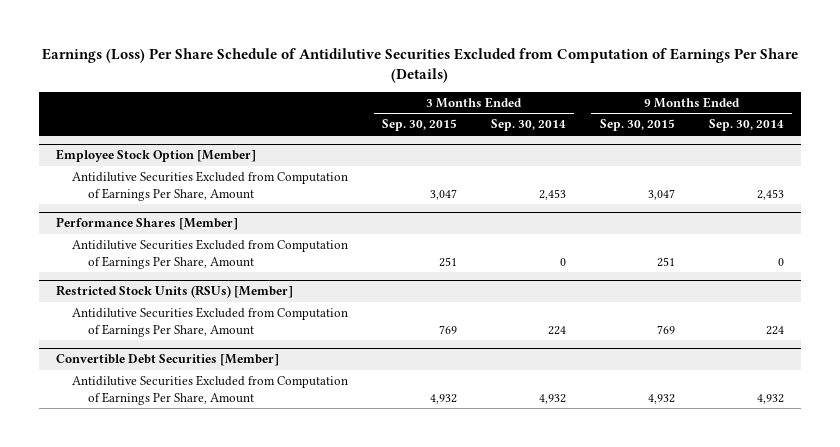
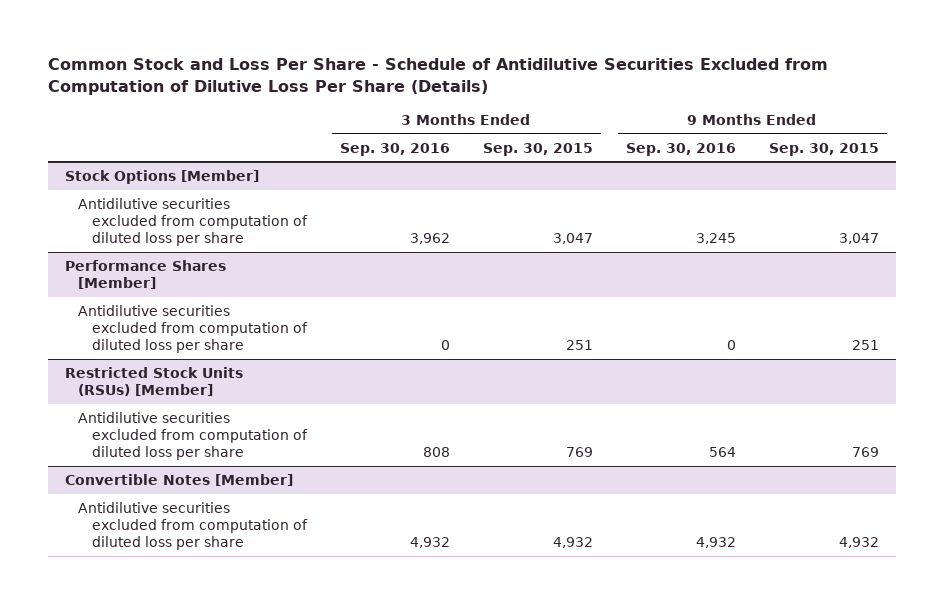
[41,47,798,83] Earnings (Loss) Per Share Schedule of Antidilutive Securities Excluded from Computation of Earnings Per Share (Details) -> [48,57,829,95] Common Stock and Loss Per Share - Schedule of Antidilutive Securities Excluded from Computation of Dilutive Loss Per Share (Details)
[490,119,566,132] Sep. 30, 2014 -> none
[708,119,784,132] Sep. 30, 2014 -> none
none -> [339,142,450,156] Sep. 30, 2016
none -> [625,142,736,156] Sep. 30, 2016
[55,149,256,163] Employee Stock Option [Member] -> [64,170,259,185] Stock Options [Member]
[72,171,349,201] Antidilutive Securities Excluded from Computation of Earnings Per Share, Amount -> [78,198,308,247] Antidilutive securities excluded from computation of diluted loss per share
[72,239,349,269] Antidilutive Securities Excluded from Computation of Earnings Per Share, Amount -> [78,305,308,354] Antidilutive securities excluded from computation of diluted loss per share
[72,307,349,337] Antidilutive Securities Excluded from Computation of Earnings Per Share, Amount -> [78,412,308,461] Antidilutive securities excluded from computation of diluted loss per share
[55,354,279,367] Convertible Debt Securities [Member] -> [64,474,293,487] Convertible Notes [Member]
[72,375,349,405] Antidilutive Securities Excluded from Computation of Earnings Per Share, Amount -> [78,502,308,551] Antidilutive securities excluded from computation of diluted loss per share

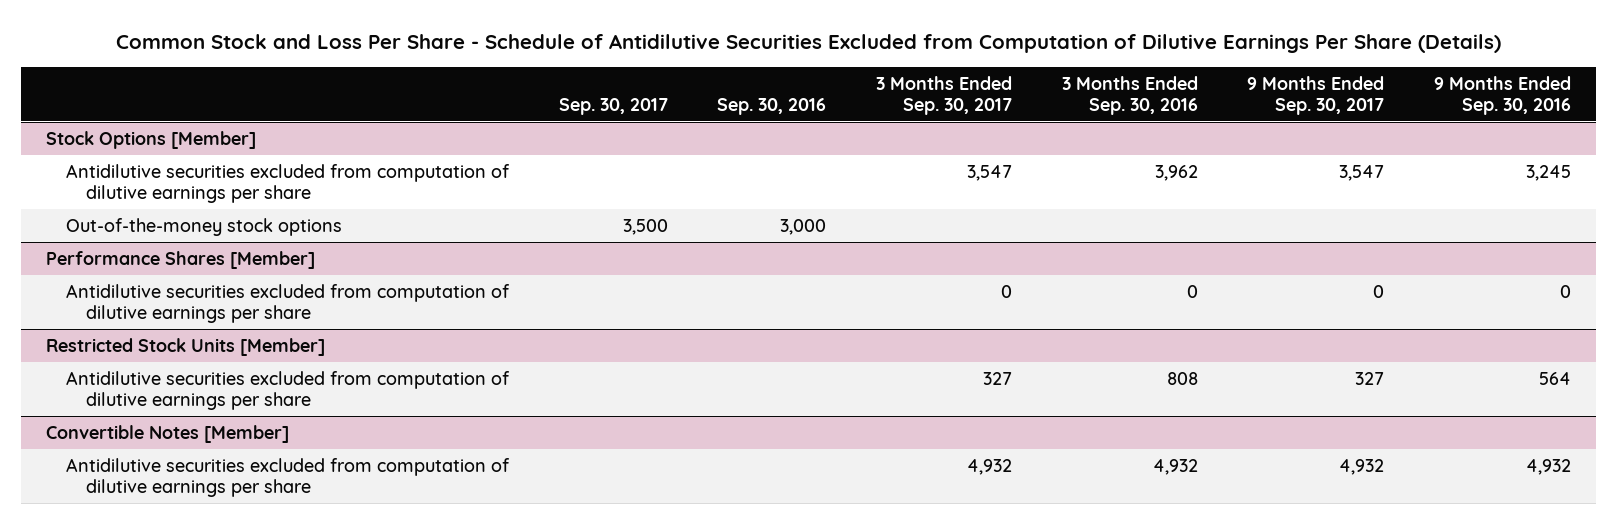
[48,57,829,95] Common Stock and Loss Per Share - Schedule of Antidilutive Securities Excluded from Computation of Dilutive Loss Per Share (Details) -> [115,34,1501,54] Common Stock and Loss Per Share - Schedule of Antidilutive Securities Excluded from Computation of Dilutive Earnings Per Share (Details)
[482,142,593,156] Sep. 30, 2015 -> none
[768,142,879,156] Sep. 30, 2015 -> none
none -> [558,97,668,115] Sep. 30, 2017
none -> [717,97,827,115] Sep. 30, 2016
none -> [875,75,1012,115] 3 Months Ended Sep. 30, 2017
none -> [1247,75,1385,115] 9 Months Ended Sep. 30, 2017
[78,198,308,247] Antidilutive securities excluded from computation of diluted loss per share -> [66,163,511,203] Antidilutive securities excluded from computation of dilutive earnings per share
none -> [66,217,343,236] Out-of-the-money stock options
[78,305,308,354] Antidilutive securities excluded from computation of diluted loss per share -> [66,283,511,323] Antidilutive securities excluded from computation of dilutive earnings per share
[64,367,243,397] Restricted Stock Units (RSUs) [Member] -> [46,337,326,356] Restricted Stock Units [Member]
[78,412,308,461] Antidilutive securities excluded from computation of diluted loss per share -> [66,370,511,410] Antidilutive securities excluded from computation of dilutive earnings per share
[78,502,308,551] Antidilutive securities excluded from computation of diluted loss per share -> [66,457,511,497] Antidilutive securities excluded from computation of dilutive earnings per share

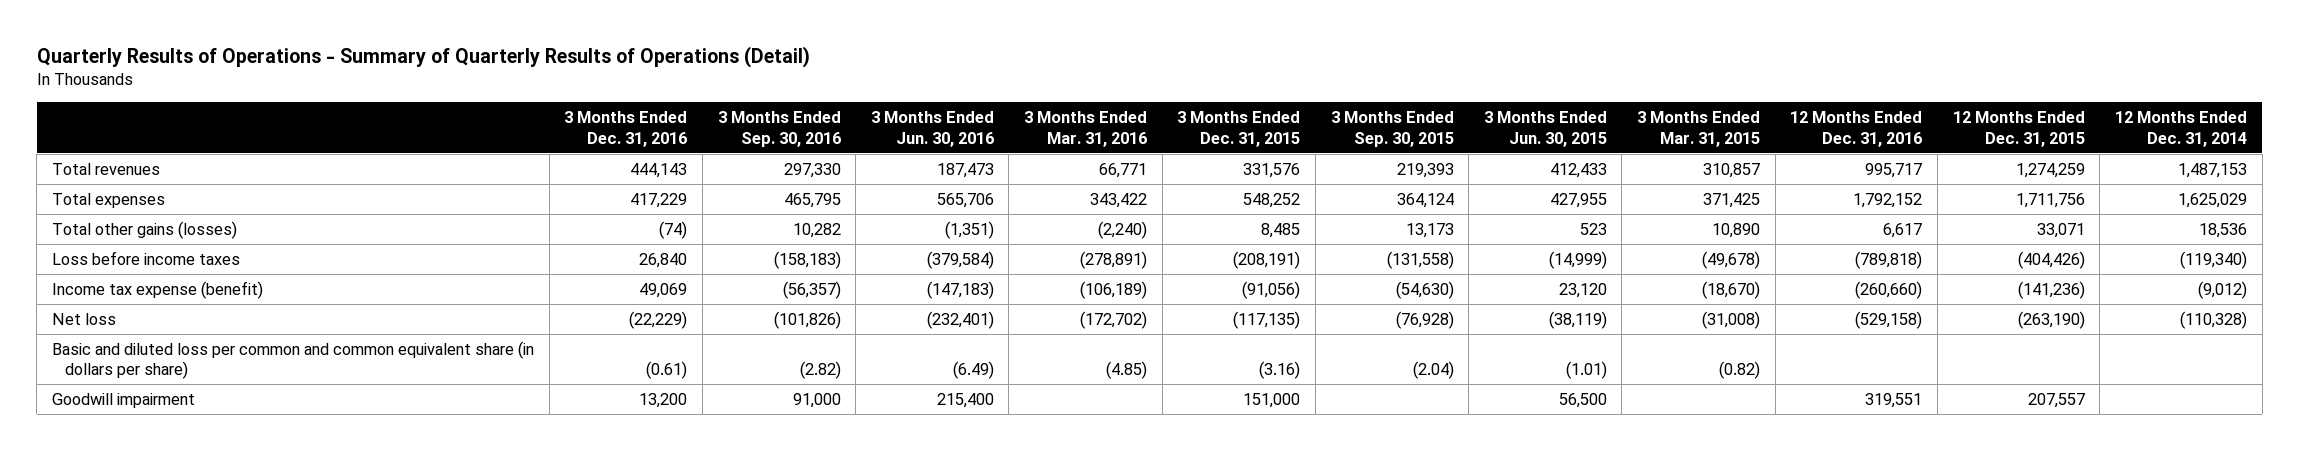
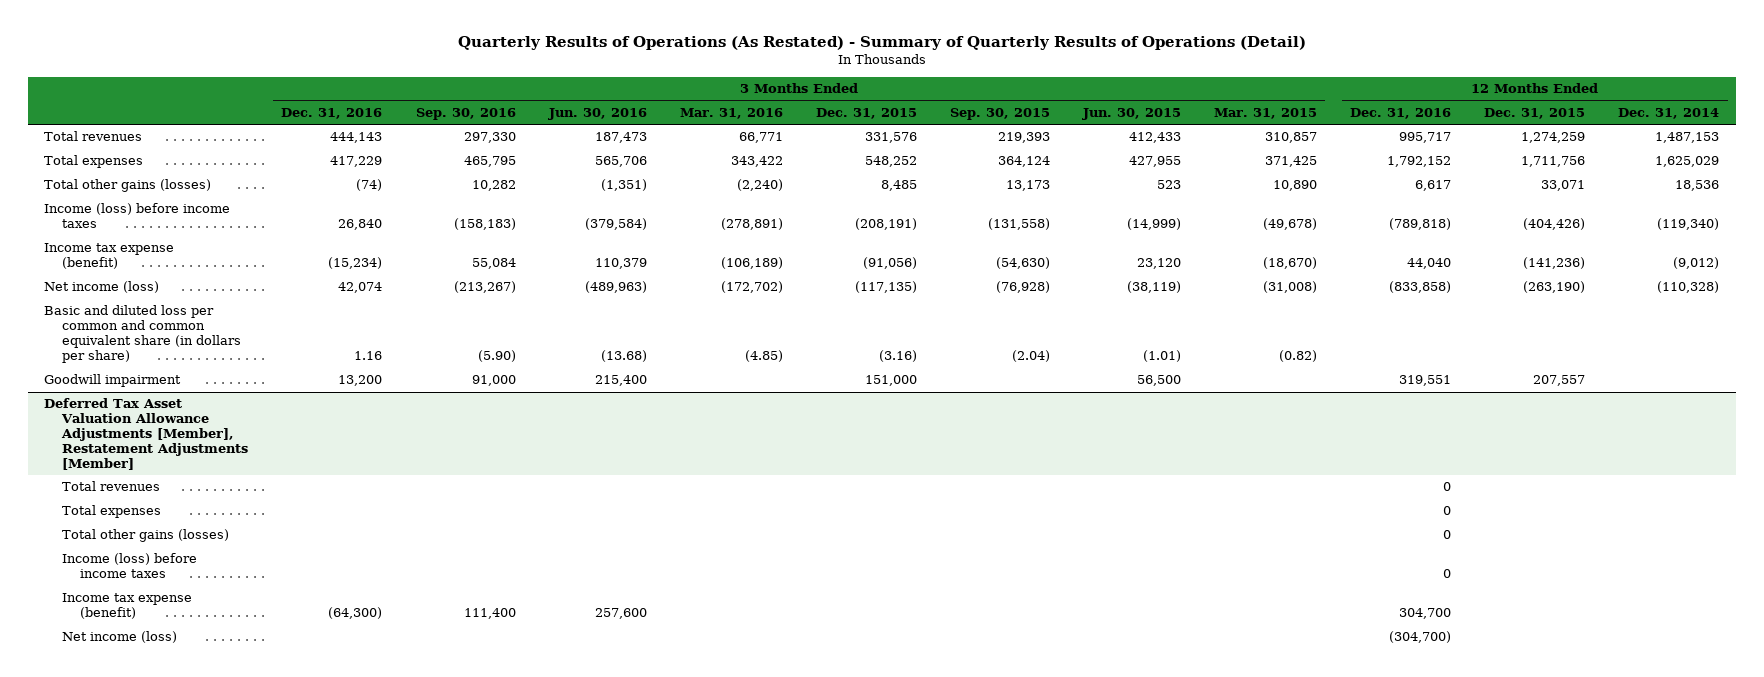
[36,45,810,68] Quarterly Results of Operations - Summary of Quarterly Results of Operations (Detail) -> [457,36,1306,51] Quarterly Results of Operations (As Restated) - Summary of Quarterly Results of Operations (Detail)
[51,250,240,265] Loss before income taxes -> [44,203,231,229] Income (loss) before income taxes
[639,282,688,298] 49,069 -> [328,257,383,270] (15,234)
[782,280,841,299] (56,357) -> [471,258,516,270] 55,084
[926,280,994,299] (147,183) -> [594,258,647,270] 110,379
[1855,280,1923,299] (260,660) -> [1407,258,1452,270] 44,040
[51,312,116,325] Net loss -> [44,281,160,294] Net income (loss)
[629,310,688,329] (22,229) -> [338,282,383,294] 42,074
[773,310,841,329] (101,826) -> [453,281,516,294] (213,267)
[926,310,994,329] (232,401) -> [584,281,647,294] (489,963)
[1855,310,1923,329] (529,158) -> [1389,281,1452,294] (833,858)
[646,361,688,380] (0.61) -> [354,351,383,361] 1.16
[799,361,841,380] (2.82) -> [477,350,516,363] (5.90)
[952,361,994,380] (6.49) -> [600,350,647,363] (13.68)
none -> [44,398,249,471] Deferred Tax Asset Valuation Allowance Adjustments [Member], Restatement Adjustments [Member]
none -> [62,481,161,492] Total revenues
none -> [62,505,162,519] Total expenses
none -> [62,529,230,543] Total other gains (losses)
none -> [62,553,198,579] Income (loss) before income taxes
none -> [62,593,193,620] Income tax expense (benefit)
none -> [62,631,178,644] Net income (loss)

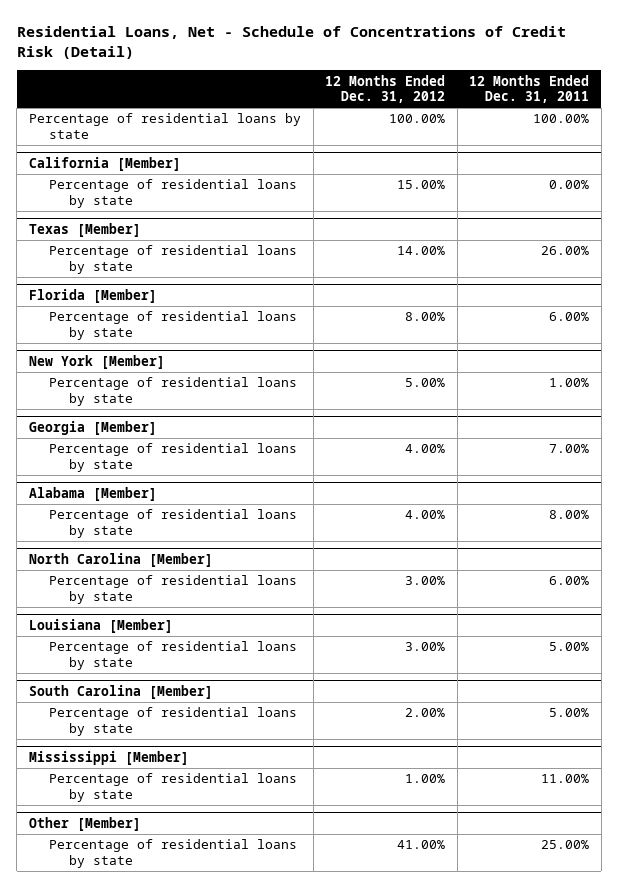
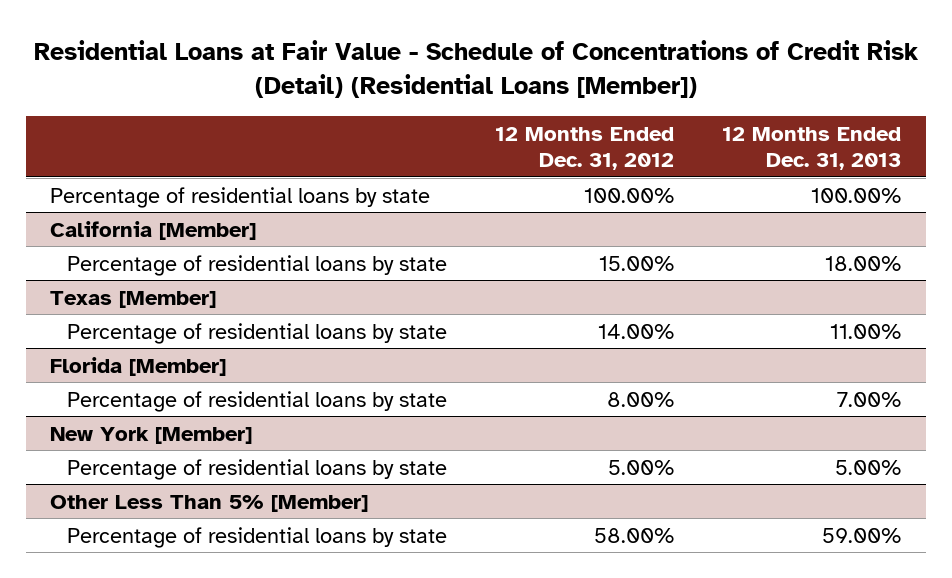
[16,26,566,60] Residential Loans, Net - Schedule of Concentrations of Credit Risk (Detail) -> [33,40,919,99] Residential Loans at Fair Value - Schedule of Concentrations of Credit Risk (Detail) (Residential Loans [Member])
[469,74,590,104] 12 Months Ended Dec. 31, 2011 -> none
none -> [722,126,902,170] 12 Months Ended Dec. 31, 2013
[29,421,158,436] Georgia [Member] -> none
[29,487,158,502] Alabama [Member] -> none
[48,509,297,539] Percentage of residential loans by state -> none
[29,553,214,568] North Carolina [Member] -> none
[48,575,297,605] Percentage of residential loans by state -> none
[29,619,174,634] Louisiana [Member] -> none
[48,641,297,671] Percentage of residential loans by state -> none
[29,685,214,700] South Carolina [Member] -> none
[48,707,297,737] Percentage of residential loans by state -> none
[29,751,190,766] Mississippi [Member] -> none
[48,773,297,803] Percentage of residential loans by state -> none
[29,817,142,832] Other [Member] -> none
[48,839,297,869] Percentage of residential loans by state -> none
none -> [50,494,369,512] Other Less Than 5% [Member]
[405,444,446,454] 4.00% -> [594,527,675,543] 58.00%

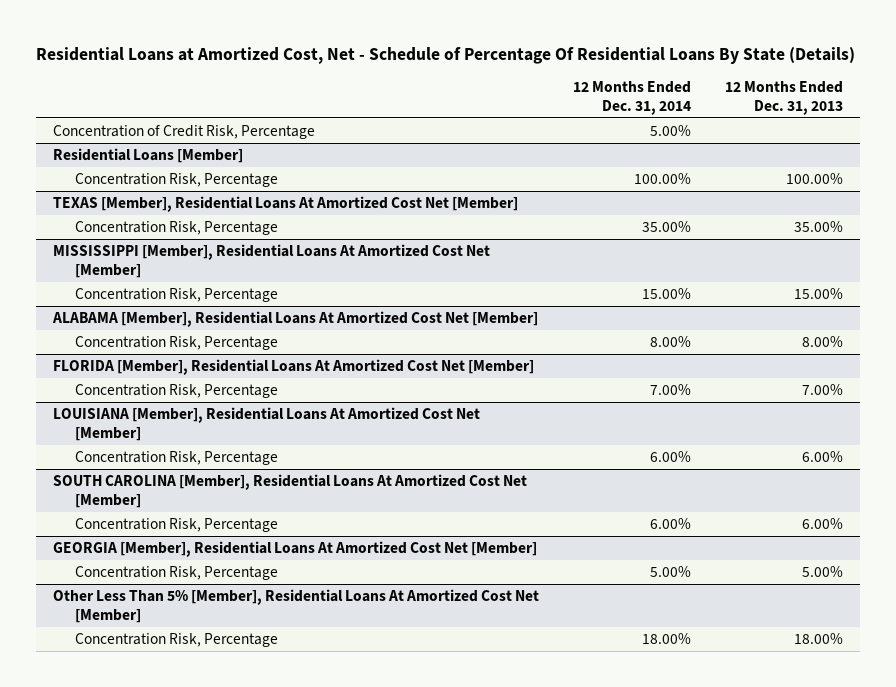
[33,40,919,99] Residential Loans at Fair Value - Schedule of Concentrations of Credit Risk (Detail) (Residential Loans [Member]) -> [36,46,856,64] Residential Loans at Amortized Cost, Net - Schedule of Percentage Of Residential Loans By State (Details)
[495,126,675,170] 12 Months Ended Dec. 31, 2012 -> none
none -> [572,81,691,116] 12 Months Ended Dec. 31, 2014
[50,220,257,240] California [Member] -> none
[67,254,448,276] Percentage of residential loans by state -> none
[50,290,217,308] Texas [Member] -> none
[67,322,448,344] Percentage of residential loans by state -> none
[50,356,227,376] Florida [Member] -> none
[67,390,448,412] Percentage of residential loans by state -> none
[50,426,253,444] New York [Member] -> none
[67,458,448,480] Percentage of residential loans by state -> none
[50,494,369,512] Other Less Than 5% [Member] -> none
[67,526,448,548] Percentage of residential loans by state -> none
none -> [53,124,316,139] Concentration of Credit Risk, Percentage
none -> [53,147,244,163] Residential Loans [Member]
[50,186,431,208] Percentage of residential loans by state -> [75,172,279,187] Concentration Risk, Percentage
none -> [53,195,519,212] TEXAS [Member], Residential Loans At Amortized Cost Net [Member]
none -> [75,220,279,235] Concentration Risk, Percentage
none -> [53,243,491,278] MISSISSIPPI [Member], Residential Loans At Amortized Cost Net [Member]
none -> [75,287,279,302] Concentration Risk, Percentage
none -> [52,310,539,327] ALABAMA [Member], Residential Loans At Amortized Cost Net [Member]
none -> [75,335,279,350] Concentration Risk, Percentage
none -> [53,358,535,375] FLORIDA [Member], Residential Loans At Amortized Cost Net [Member]
none -> [75,383,279,398] Concentration Risk, Percentage
none -> [53,406,481,441] LOUISIANA [Member], Residential Loans At Amortized Cost Net [Member]
none -> [75,450,279,465] Concentration Risk, Percentage
none -> [53,473,528,508] SOUTH CAROLINA [Member], Residential Loans At Amortized Cost Net [Member]
none -> [75,517,279,532] Concentration Risk, Percentage
none -> [53,540,538,557] GEORGIA [Member], Residential Loans At Amortized Cost Net [Member]
none -> [75,565,279,580] Concentration Risk, Percentage
none -> [53,588,540,623] Other Less Than 5% [Member], Residential Loans At Amortized Cost Net [Member]
none -> [75,632,279,647] Concentration Risk, Percentage

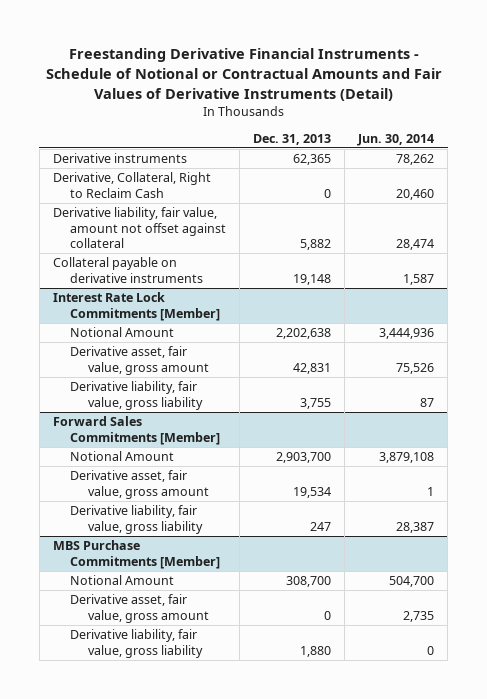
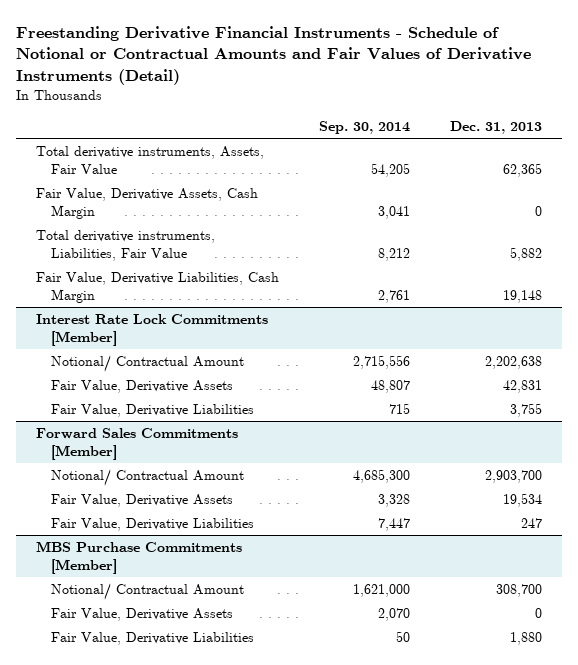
[357,133,435,146] Jun. 30, 2014 -> none
none -> [318,121,410,135] Sep. 30, 2014
[53,153,188,164] Derivative instruments -> [35,145,264,174] Total derivative instruments, Assets, Fair Value
[53,172,212,198] Derivative, Collateral, Right to Reclaim Cash -> [35,187,258,219] Fair Value, Derivative Assets, Cash Margin
[53,207,227,249] Derivative liability, fair value, amount not offset against collateral -> [35,229,215,261] Total derivative instruments, Liabilities, Fair Value
[53,257,204,283] Collateral payable on derivative instruments -> [35,271,279,303] Fair Value, Derivative Liabilities, Cash Margin
[70,327,175,338] Notional Amount -> [51,354,245,372] Notional/ Contractual Amount
[70,346,209,375] Derivative asset, fair value, gross amount -> [51,379,234,393] Fair Value, Derivative Assets
[70,381,203,410] Derivative liability, fair value, gross liability -> [51,403,255,417] Fair Value, Derivative Liabilities
[70,451,175,462] Notional Amount -> [51,468,245,486] Notional/ Contractual Amount
[70,470,209,499] Derivative asset, fair value, gross amount -> [51,493,234,507] Fair Value, Derivative Assets
[70,505,203,534] Derivative liability, fair value, gross liability -> [51,517,255,531] Fair Value, Derivative Liabilities
[70,575,175,586] Notional Amount -> [51,582,245,600] Notional/ Contractual Amount
[70,594,209,623] Derivative asset, fair value, gross amount -> [51,607,234,621] Fair Value, Derivative Assets
[70,629,203,658] Derivative liability, fair value, gross liability -> [51,631,255,645] Fair Value, Derivative Liabilities

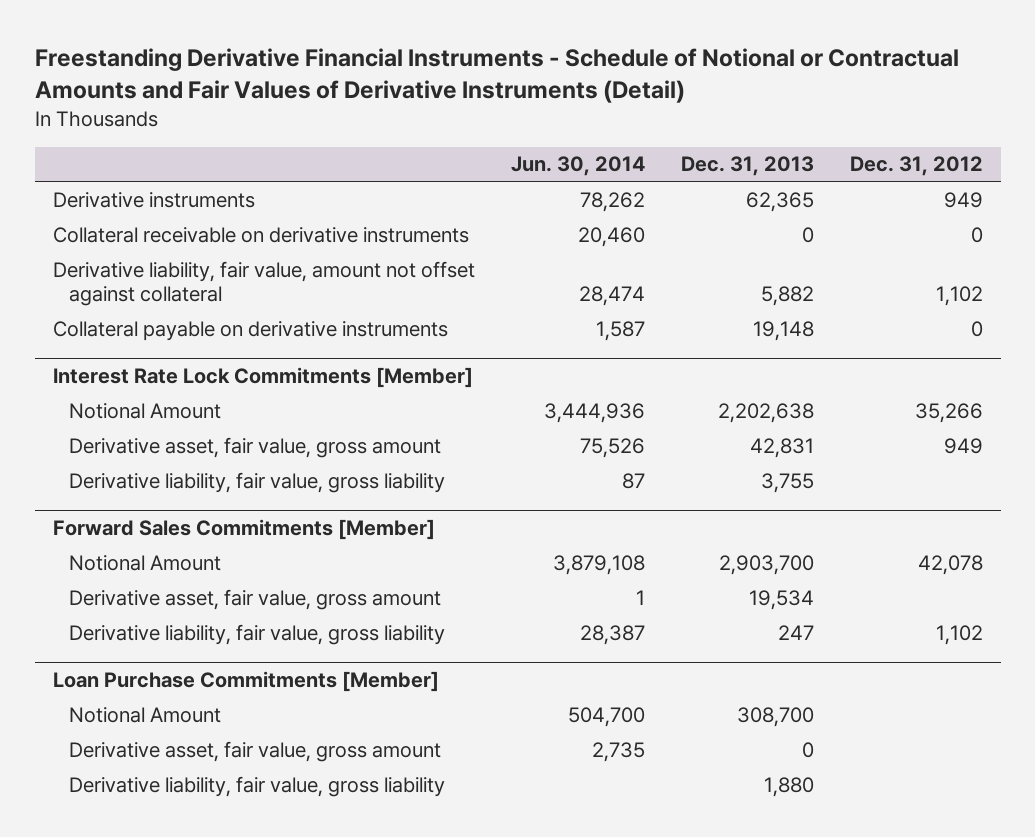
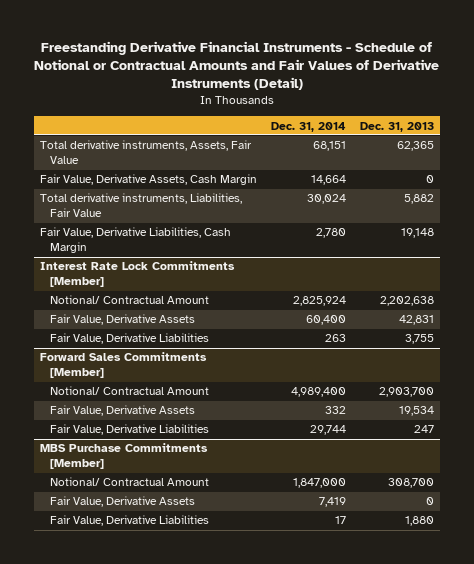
[510,156,645,177] Jun. 30, 2014 -> none
[849,156,983,177] Dec. 31, 2012 -> none
none -> [271,121,347,132] Dec. 31, 2014
[52,191,255,208] Derivative instruments -> [40,140,253,165] Total derivative instruments, Assets, Fair Value
[52,226,469,243] Collateral receivable on derivative instruments -> [40,174,258,186] Fair Value, Derivative Assets, Cash Margin
[52,260,475,307] Derivative liability, fair value, amount not offset against collateral -> [40,193,243,218] Total derivative instruments, Liabilities, Fair Value
[52,320,448,341] Collateral payable on derivative instruments -> [40,227,232,254] Fair Value, Derivative Liabilities, Cash Margin
[68,402,221,419] Notional Amount -> [50,295,210,305] Notional/ Contractual Amount
[68,436,441,458] Derivative asset, fair value, gross amount -> [50,314,196,326] Fair Value, Derivative Assets
[68,471,445,493] Derivative liability, fair value, gross liability -> [50,333,210,345] Fair Value, Derivative Liabilities
[68,554,221,571] Notional Amount -> [50,386,210,396] Notional/ Contractual Amount
[68,588,441,610] Derivative asset, fair value, gross amount -> [50,405,196,417] Fair Value, Derivative Assets
[68,623,445,645] Derivative liability, fair value, gross liability -> [50,424,210,436] Fair Value, Derivative Liabilities
[52,670,439,692] Loan Purchase Commitments [Member] -> [40,443,209,470] MBS Purchase Commitments [Member]
[68,706,221,723] Notional Amount -> [50,477,210,487] Notional/ Contractual Amount
[68,740,441,762] Derivative asset, fair value, gross amount -> [50,496,196,508] Fair Value, Derivative Assets
[68,775,445,797] Derivative liability, fair value, gross liability -> [50,515,210,527] Fair Value, Derivative Liabilities

